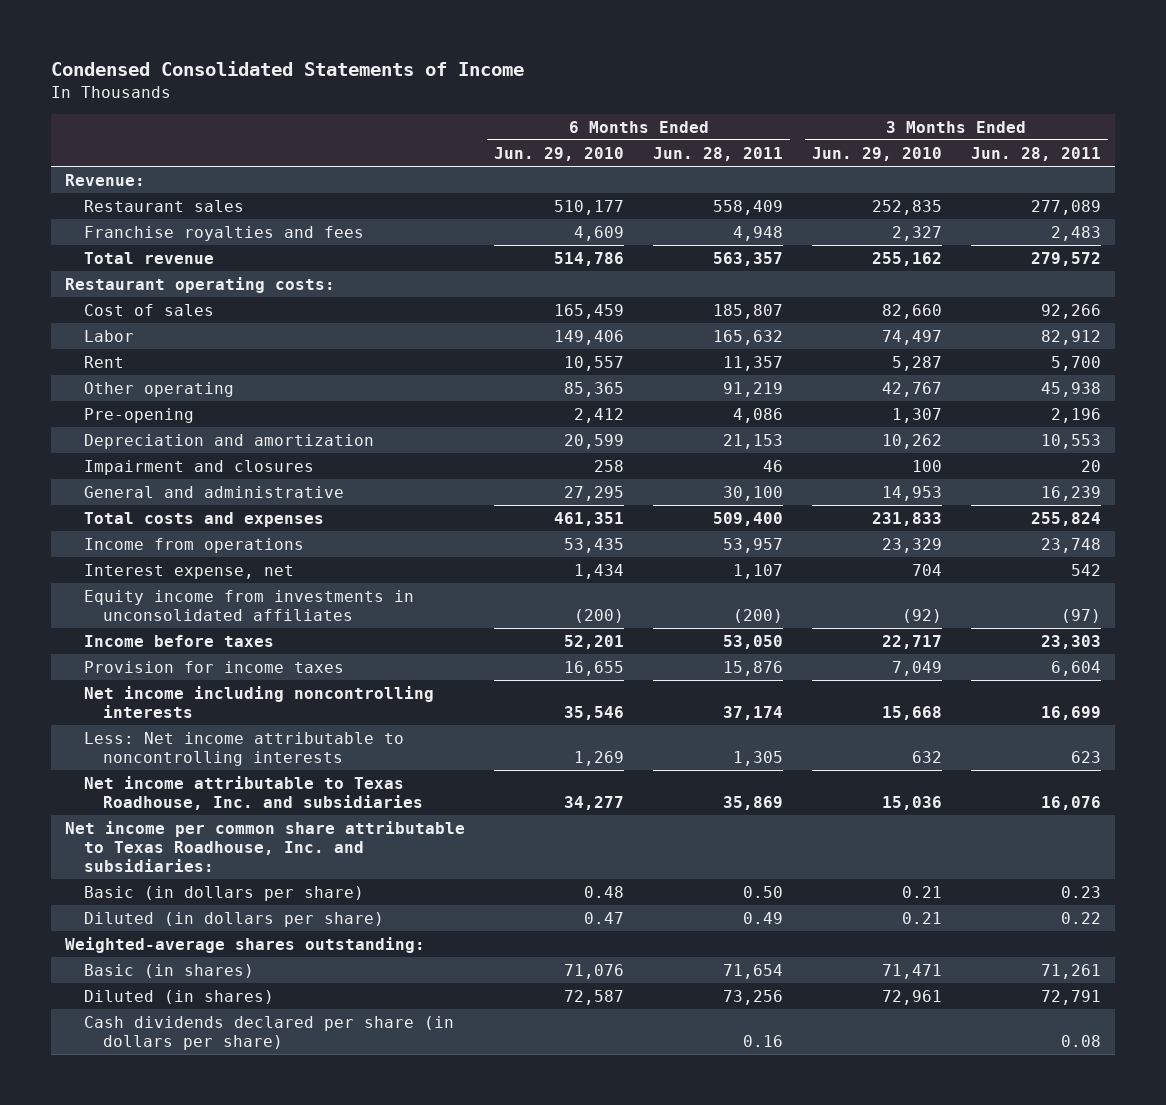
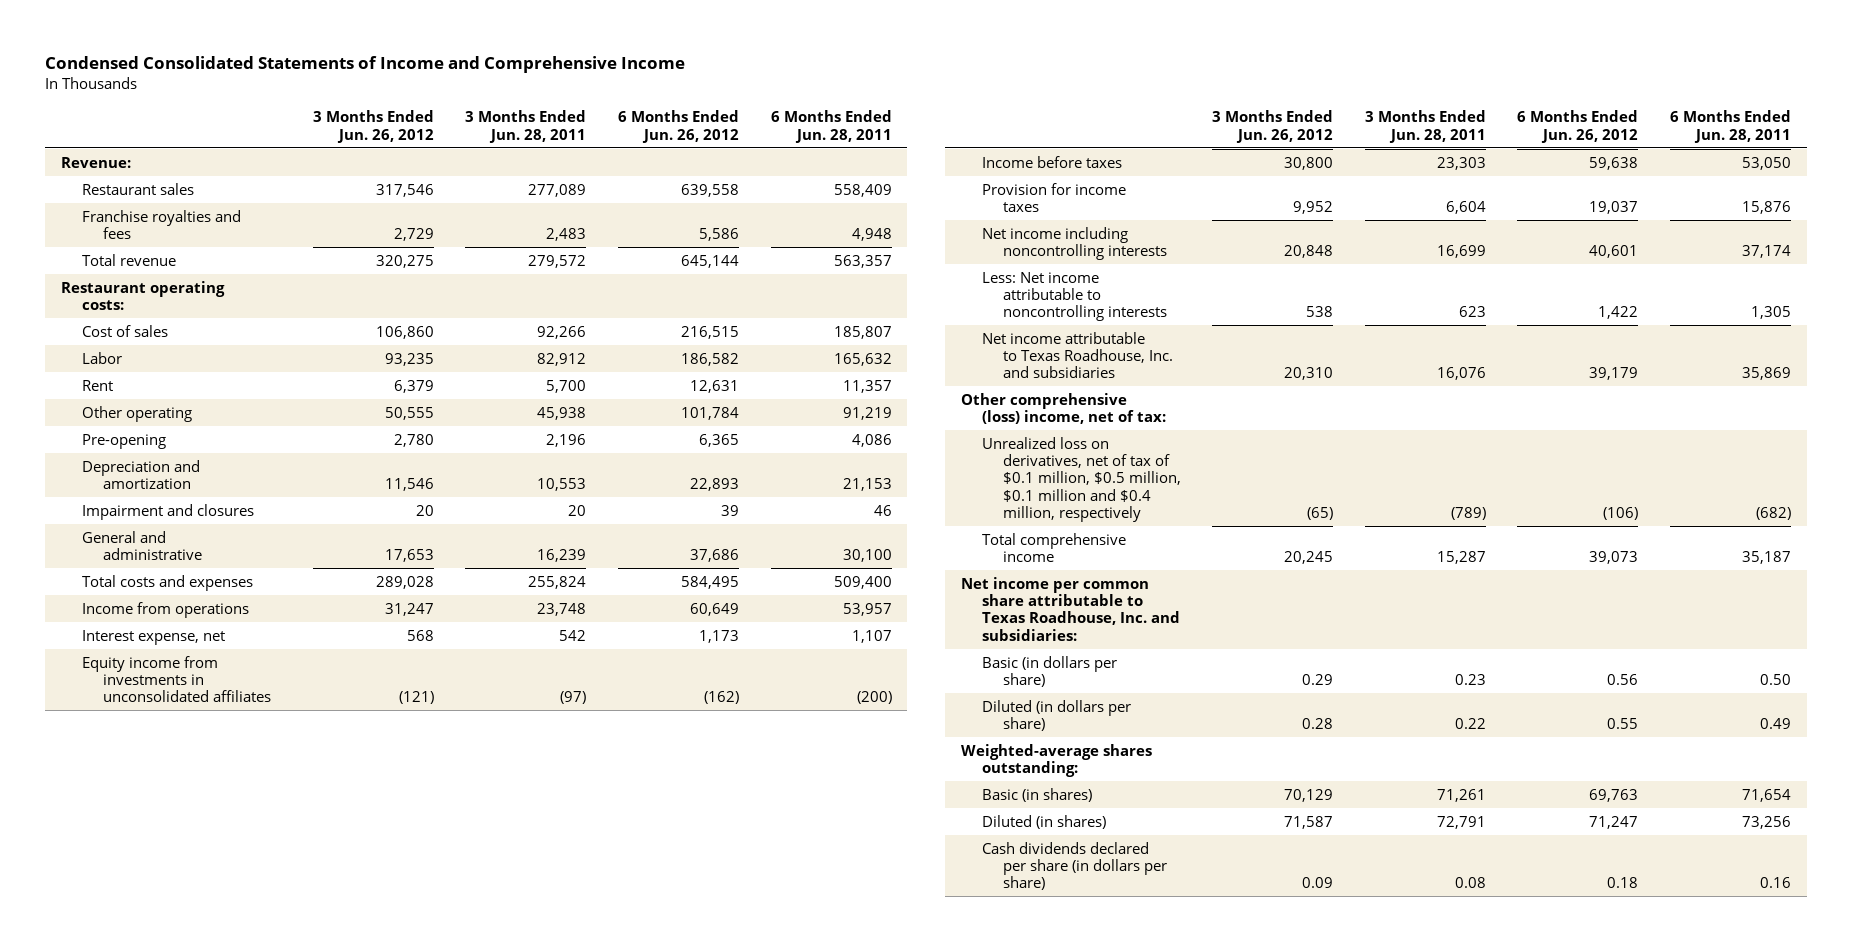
[51,60,525,76] Condensed Consolidated Statements of Income -> [45,55,686,73] Condensed Consolidated Statements of Income and Comprehensive Income
[494,146,625,161] Jun. 29, 2010 -> none
[811,146,942,161] Jun. 29, 2010 -> none
none -> [312,110,434,143] 3 Months Ended Jun. 26, 2012
none -> [618,110,740,143] 6 Months Ended Jun. 26, 2012
none -> [960,392,1166,425] Other comprehensive (loss) income, net of tax:
none -> [981,436,1181,523] Unrealized loss on derivatives, net of tax of $0.1 million, $0.5 million, $0.1 million and $0.4 million, respectively
none -> [981,532,1126,563] Total comprehensive income

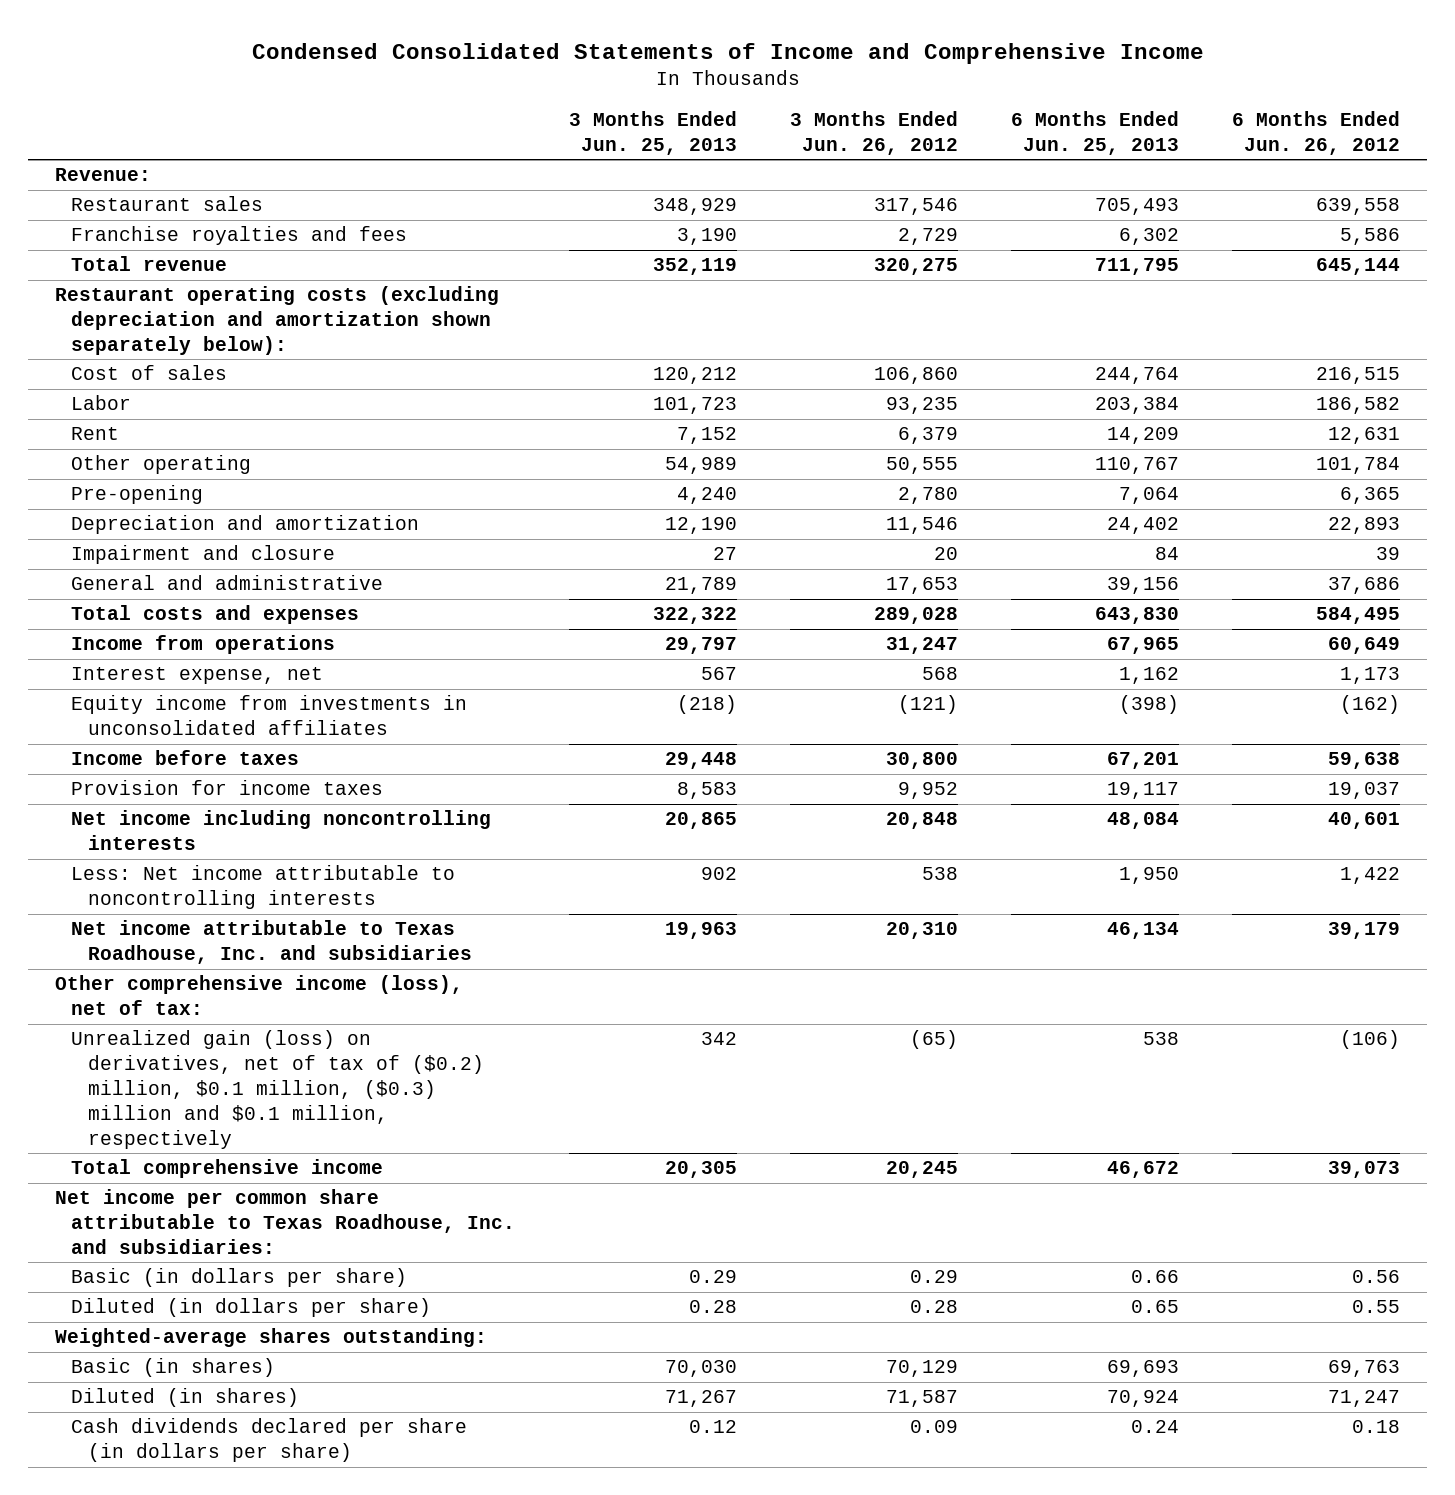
[465,110,587,143] 3 Months Ended Jun. 28, 2011 -> none
[770,110,892,143] 6 Months Ended Jun. 28, 2011 -> none
none -> [568,111,737,156] 3 Months Ended Jun. 25, 2013
none -> [1011,111,1180,156] 6 Months Ended Jun. 25, 2013
[61,280,226,311] Restaurant operating costs: -> [54,286,499,356] Restaurant operating costs (excluding depreciation and amortization shown separately below):
[82,503,255,520] Impairment and closures -> [71,545,336,565] Impairment and closure
[960,392,1166,425] Other comprehensive (loss) income, net of tax: -> [54,975,463,1016] Other comprehensive income (loss), net of tax:
[981,436,1181,523] Unrealized loss on derivatives, net of tax of $0.1 million, $0.5 million, $0.1 million and $0.4 million, respectively -> [71,1030,484,1149] Unrealized gain (loss) on derivatives, net of tax of ($0.2) million, $0.1 million, ($0.3) million and $0.1 million, respectively

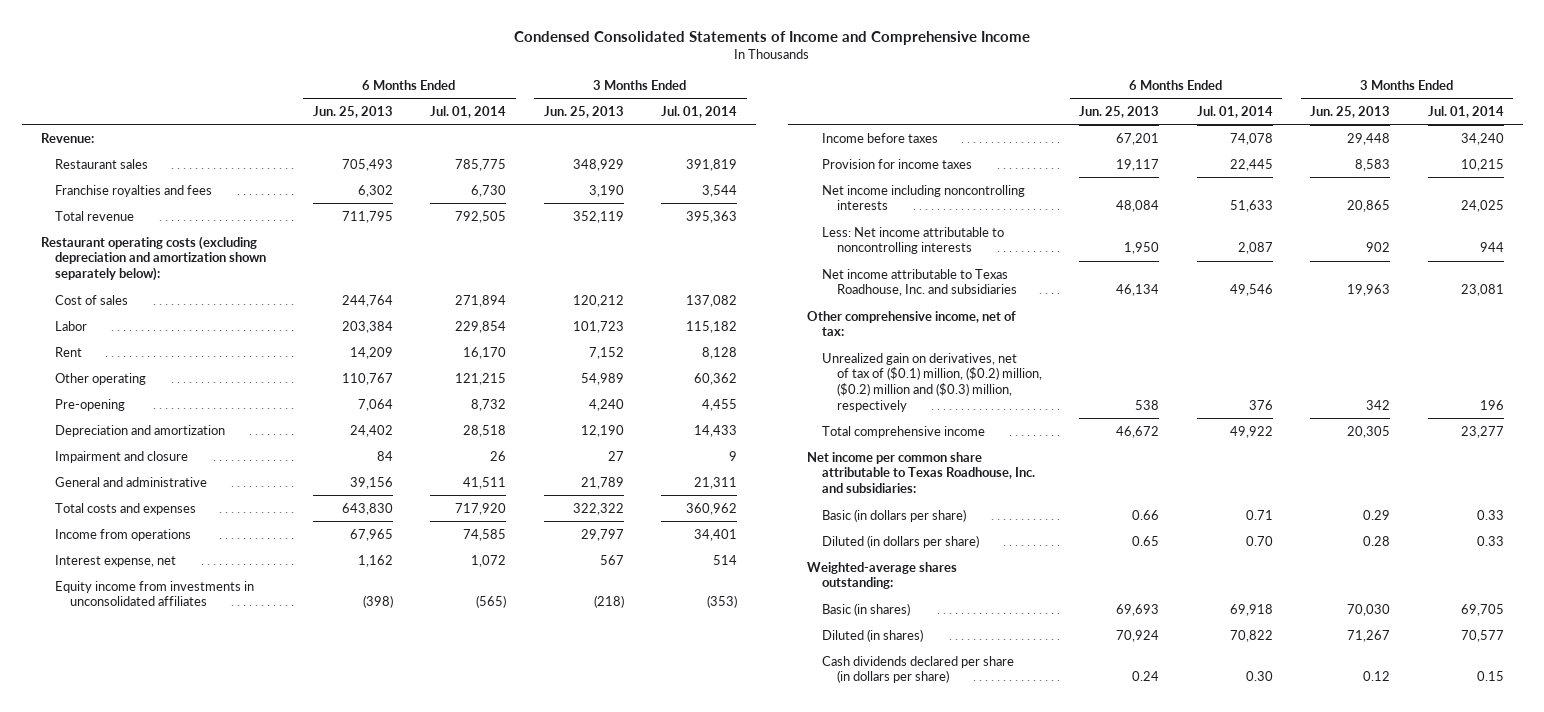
[789,111,958,156] 3 Months Ended Jun. 26, 2012 -> none
[1232,111,1401,156] 6 Months Ended Jun. 26, 2012 -> none
none -> [430,106,507,119] Jul. 01, 2014
none -> [661,106,738,119] Jul. 01, 2014
[54,975,463,1016] Other comprehensive income (loss), net of tax: -> [807,310,1017,337] Other comprehensive income, net of tax:
[71,1030,484,1149] Unrealized gain (loss) on derivatives, net of tax of ($0.2) million, $0.1 million, ($0.3) million and $0.1 million, respectively -> [821,352,1042,413] Unrealized gain on derivatives, net of tax of ($0.1) million, ($0.2) million, ($0.2) million and ($0.3) million, respectively

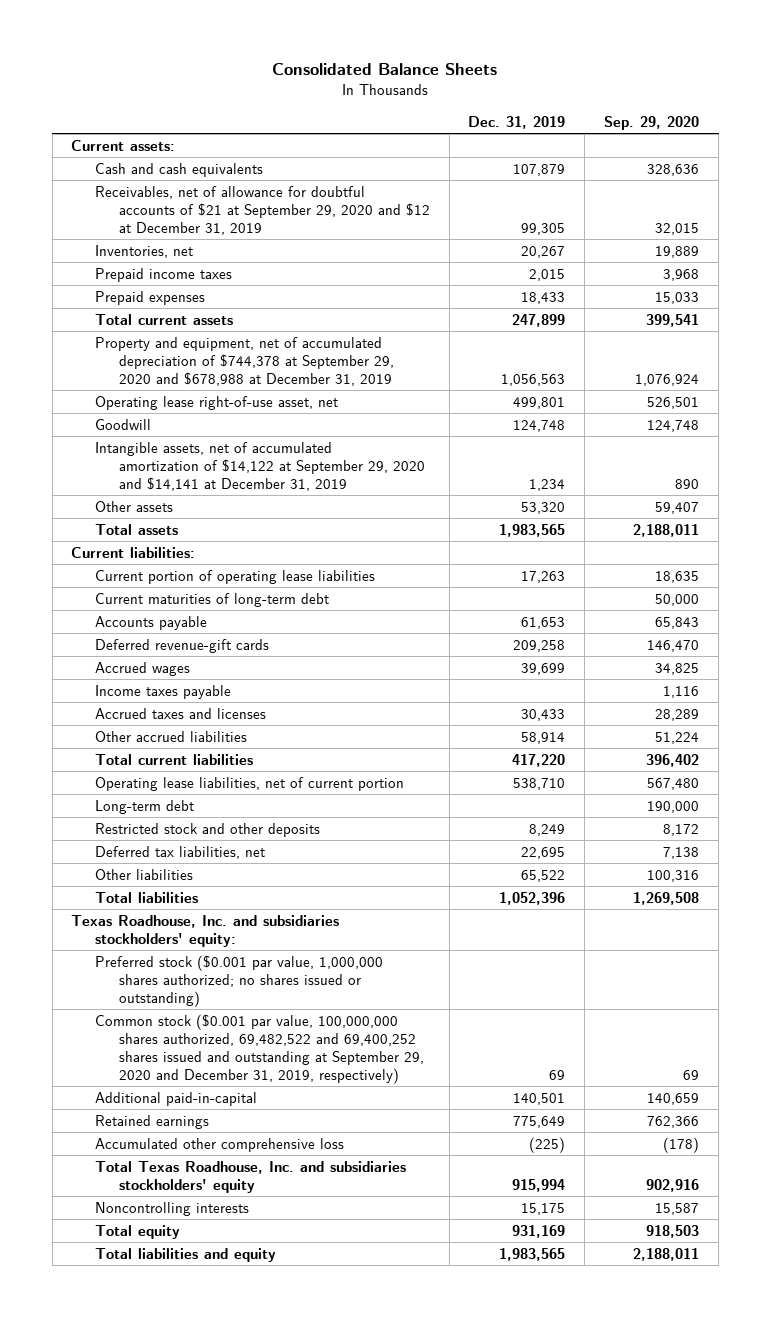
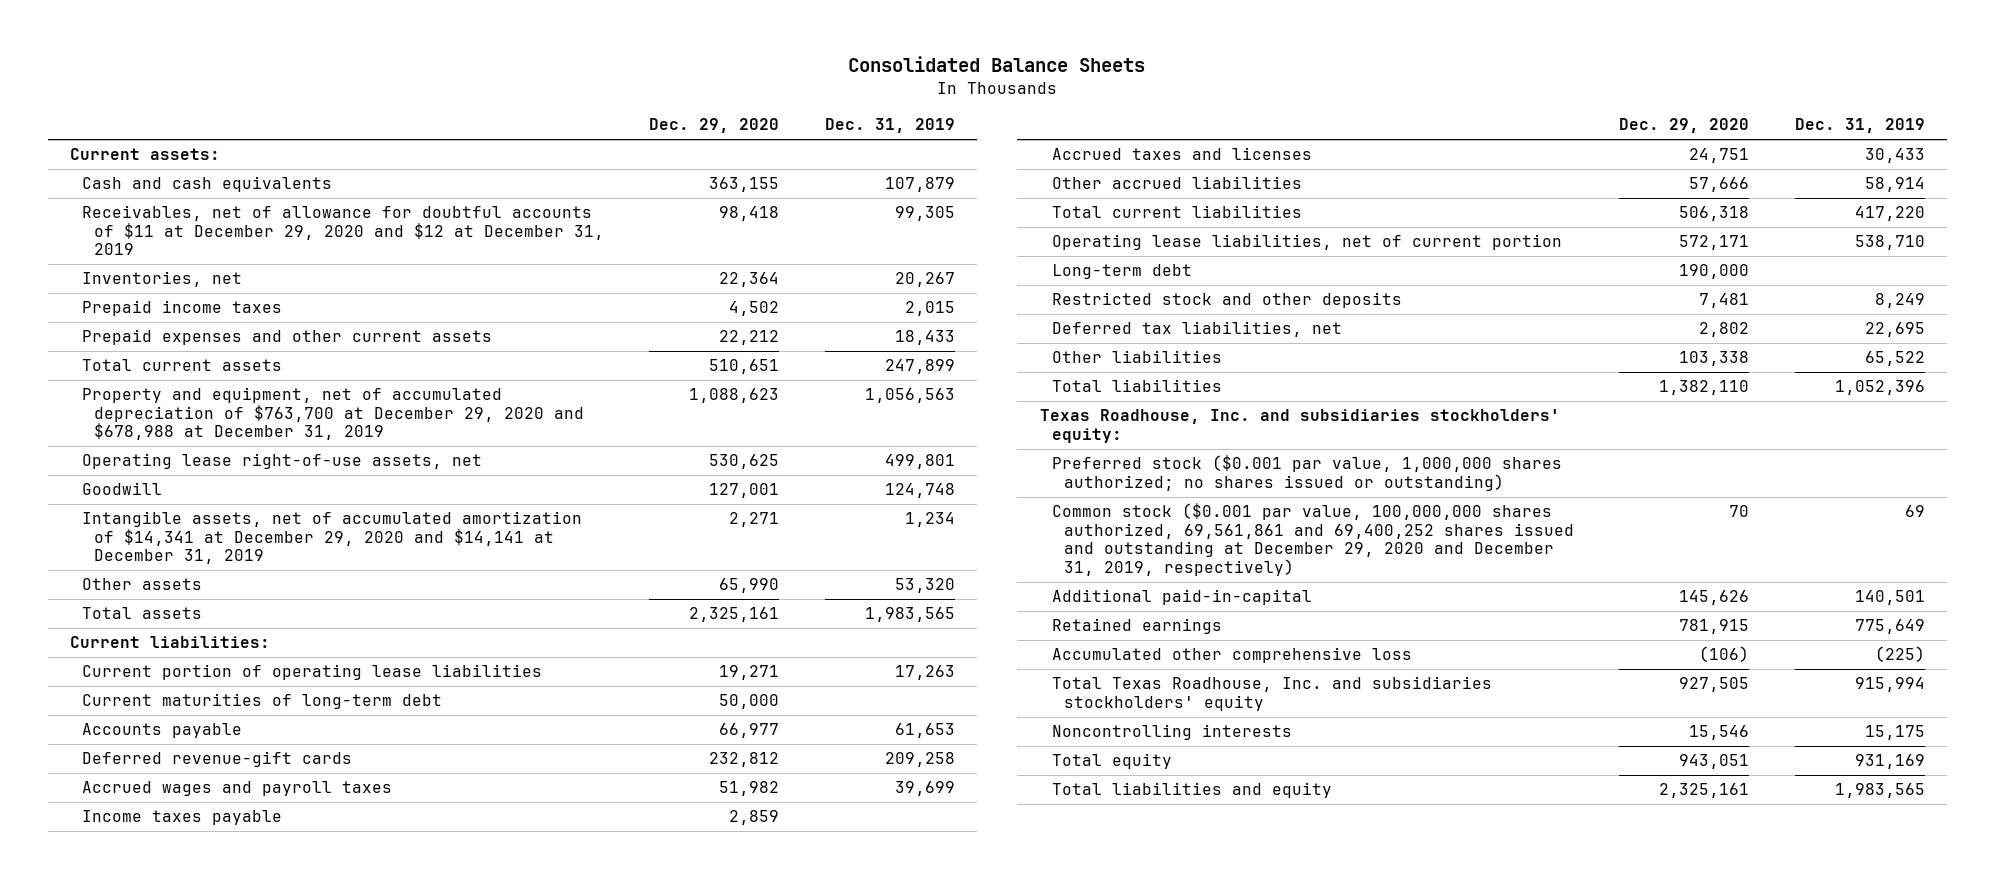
[604,115,700,130] Sep. 29, 2020 -> none
none -> [649,118,780,134] Dec. 29, 2020
[95,185,430,235] Receivables, net of allowance for doubtful accounts of $21 at September 29, 2020 and $12 at December 31, 2019 -> [82,205,604,256] Receivables, net of allowance for doubtful accounts of $11 at December 29, 2020 and $12 at December 31, 2019
[95,290,206,305] Prepaid expenses -> [82,329,493,346] Prepaid expenses and other current assets
[95,336,394,386] Property and equipment, net of accumulated depreciation of $744,378 at September 29, 2020 and $678,988 at December 31, 2019 -> [82,387,584,441] Property and equipment, net of accumulated depreciation of $763,700 at December 29, 2020 and $678,988 at December 31, 2019
[95,395,339,410] Operating lease right-of-use asset, net -> [82,453,483,470] Operating lease right-of-use assets, net
[95,441,425,491] Intangible assets, net of accumulated amortization of $14,122 at September 29, 2020 and $14,141 at December 31, 2019 -> [82,511,583,565] Intangible assets, net of accumulated amortization of $14,341 at December 29, 2020 and $14,141 at December 31, 2019
[95,661,191,676] Accrued wages -> [82,781,393,797] Accrued wages and payroll taxes
[95,1013,424,1085] Common stock ($0.001 par value, 100,000,000 shares authorized, 69,482,522 and 69,400,252 shares issued and outstanding at September 29, 2020 and December 31, 2019, respectively) -> [1051,503,1574,576] Common stock ($0.001 par value, 100,000,000 shares authorized, 69,561,861 and 69,400,252 shares issued and outstanding at December 29, 2020 and December 31, 2019, respectively)

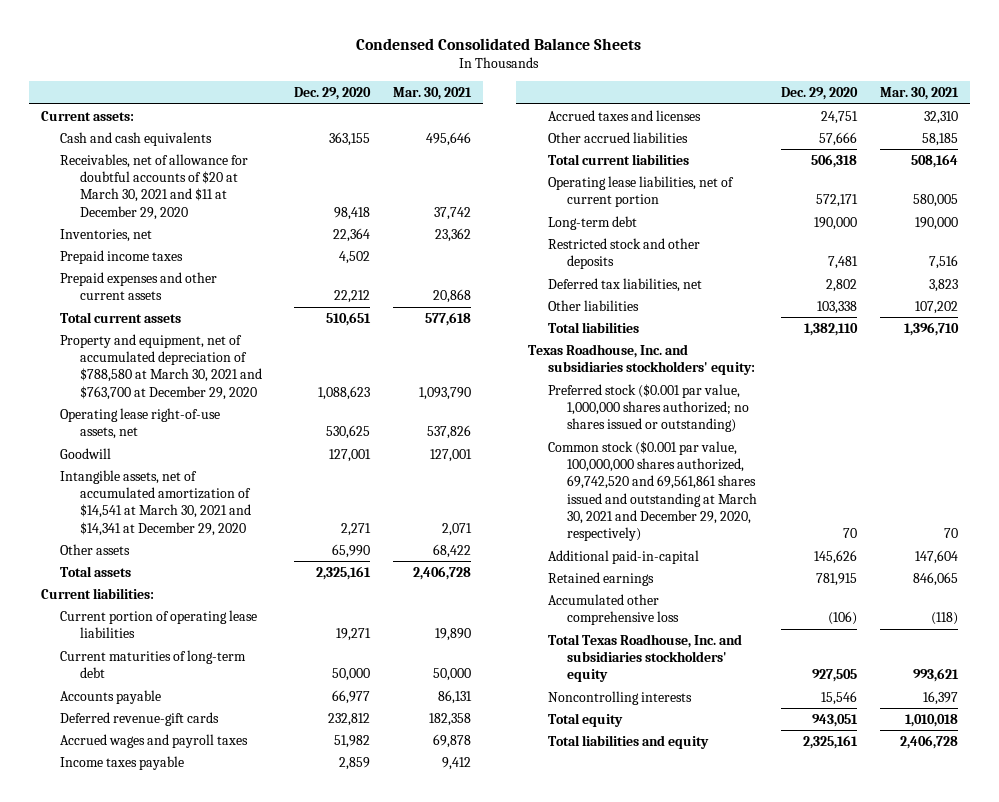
[848,56,1146,73] Consolidated Balance Sheets -> [356,37,642,50] Condensed Consolidated Balance Sheets
[824,118,955,134] Dec. 31, 2019 -> none
none -> [393,86,473,100] Mar. 30, 2021
[82,205,604,256] Receivables, net of allowance for doubtful accounts of $11 at December 29, 2020 and $12 at December 31, 2019 -> [60,153,249,220] Receivables, net of allowance for doubtful accounts of $20 at March 30, 2021 and $11 at December 29, 2020
[82,387,584,441] Property and equipment, net of accumulated depreciation of $763,700 at December 29, 2020 and $678,988 at December 31, 2019 -> [60,333,263,400] Property and equipment, net of accumulated depreciation of $788,580 at March 30, 2021 and $763,700 at December 29, 2020
[82,511,583,565] Intangible assets, net of accumulated amortization of $14,341 at December 29, 2020 and $14,141 at December 31, 2019 -> [60,469,252,536] Intangible assets, net of accumulated amortization of $14,541 at March 30, 2021 and $14,341 at December 29, 2020
[1051,503,1574,576] Common stock ($0.001 par value, 100,000,000 shares authorized, 69,561,861 and 69,400,252 shares issued and outstanding at December 29, 2020 and December 31, 2019, respectively) -> [547,440,758,542] Common stock ($0.001 par value, 100,000,000 shares authorized, 69,742,520 and 69,561,861 shares issued and outstanding at March 30, 2021 and December 29, 2020, respectively)

